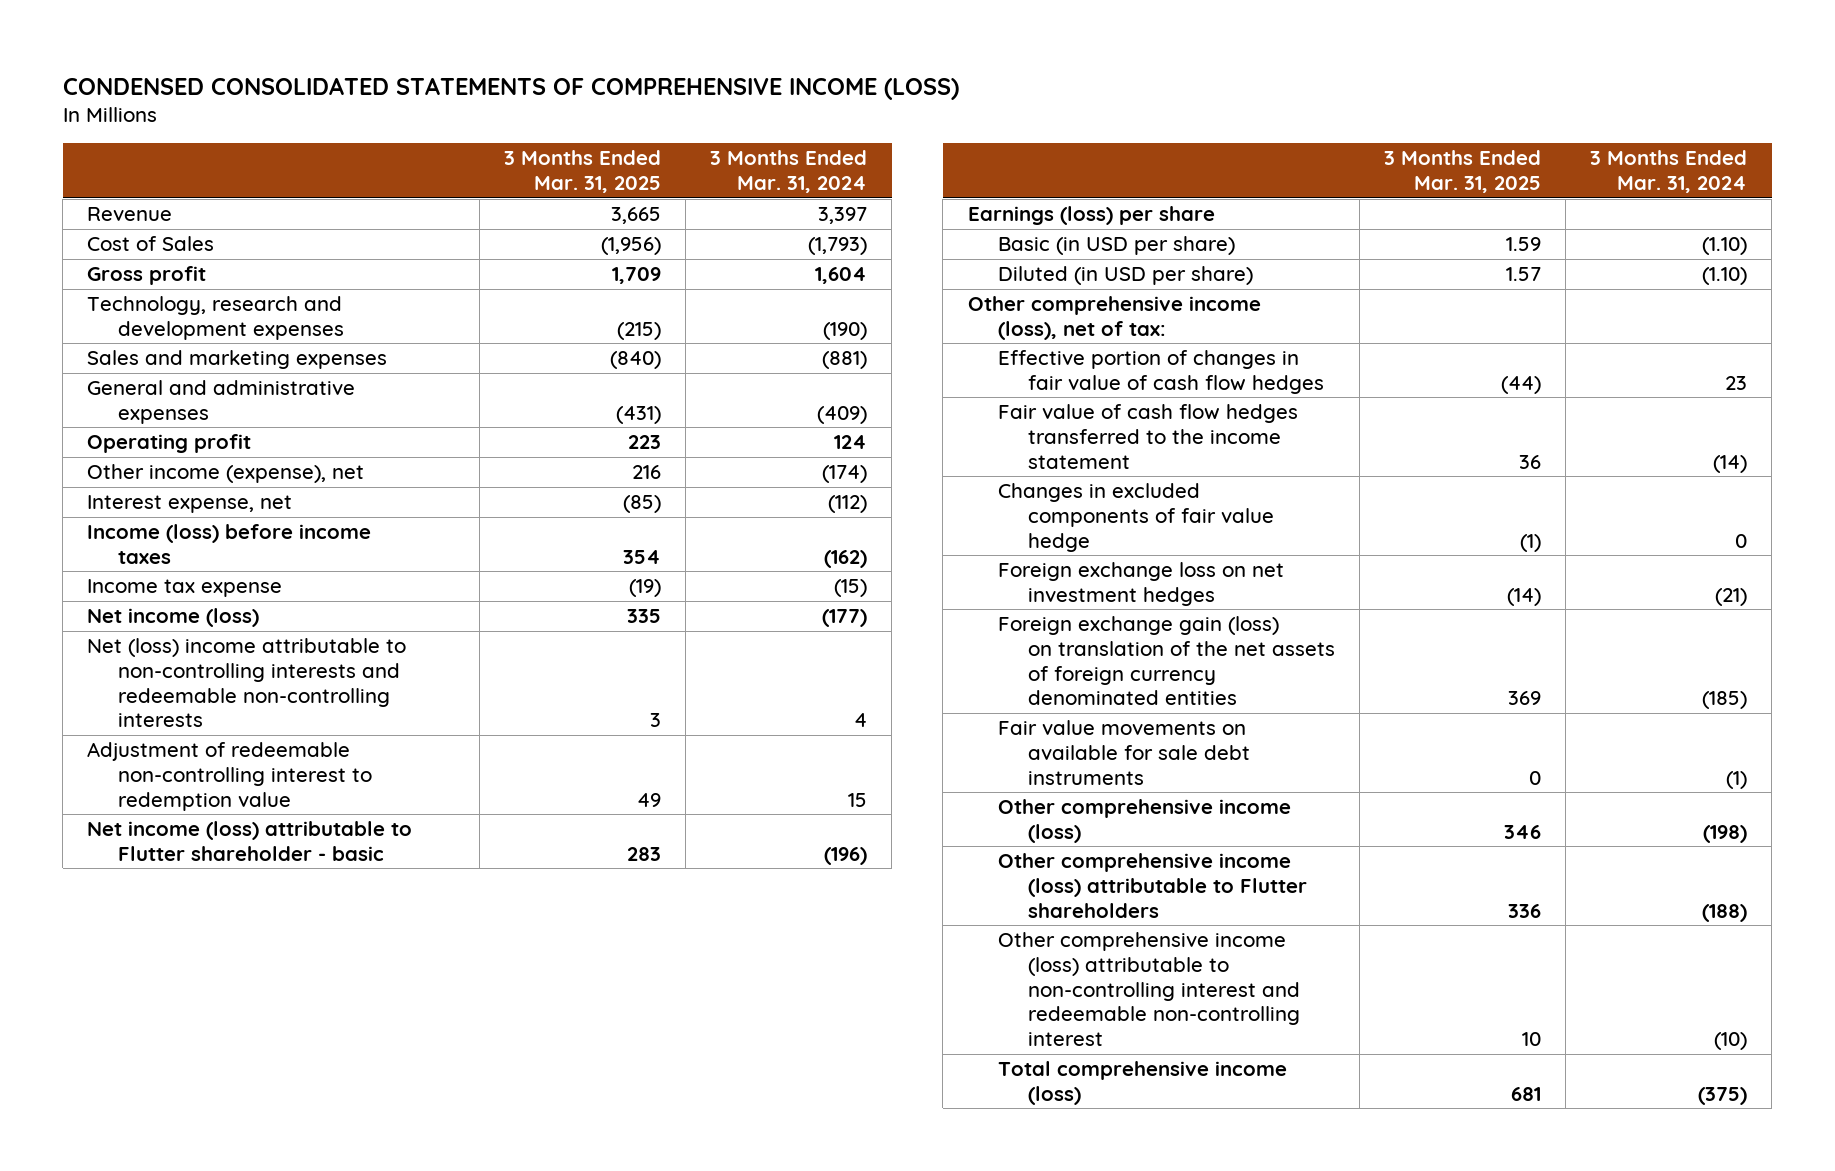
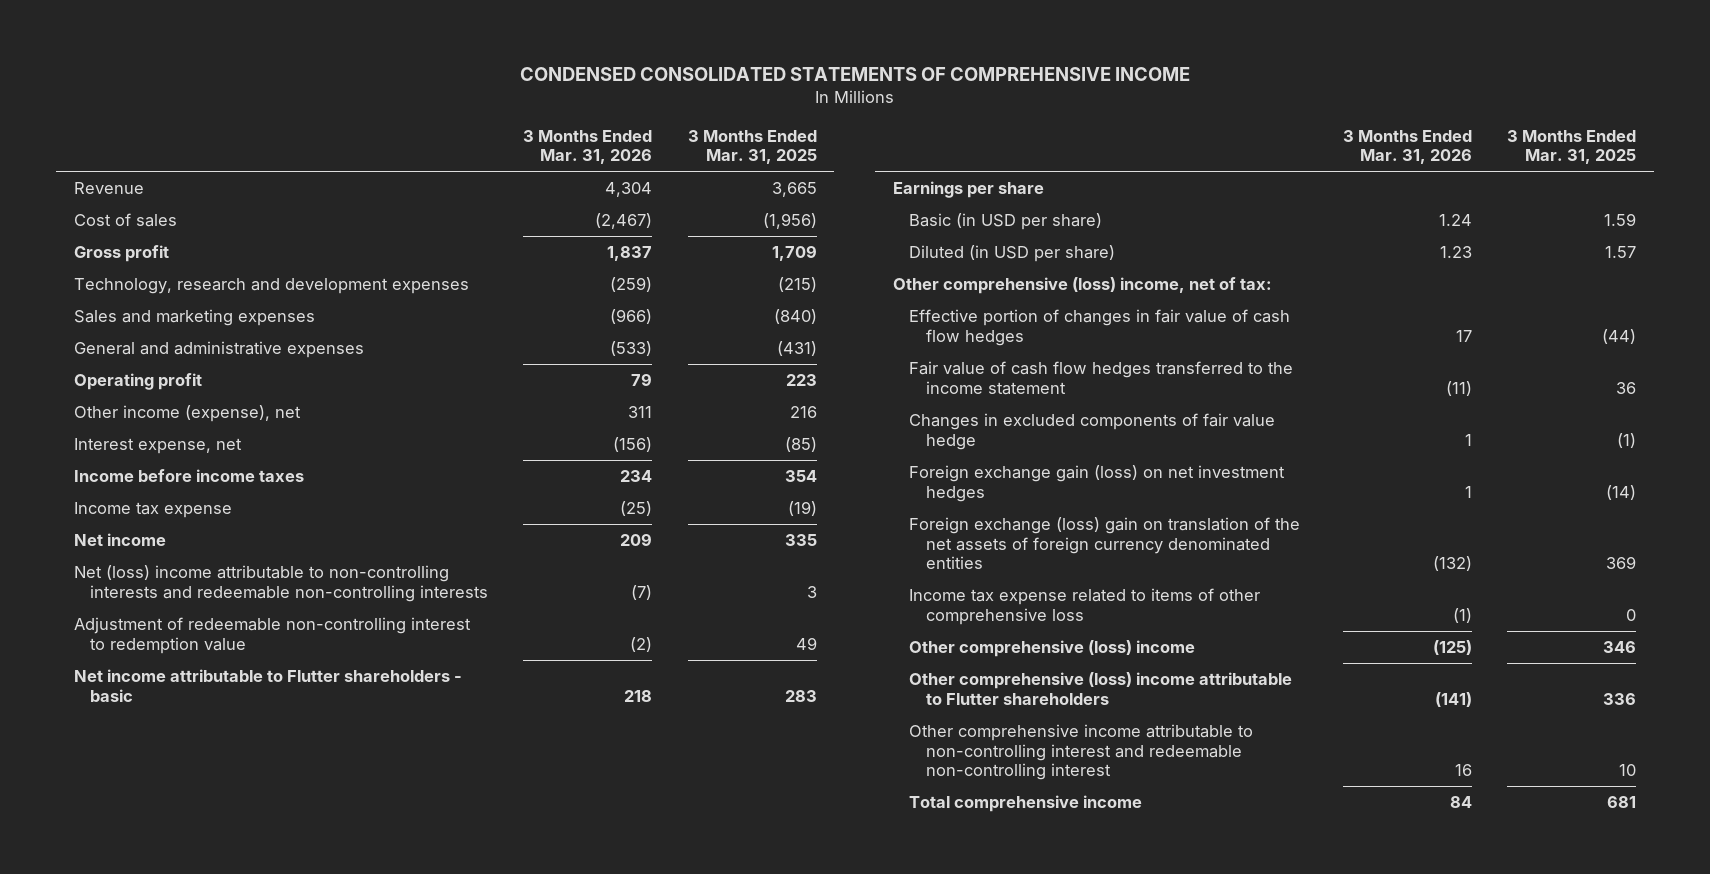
[62,76,959,100] CONDENSED CONSOLIDATED STATEMENTS OF COMPREHENSIVE INCOME (LOSS) -> [519,67,1190,82] CONDENSED CONSOLIDATED STATEMENTS OF COMPREHENSIVE INCOME
[709,150,867,193] 3 Months Ended Mar. 31, 2024 -> none
none -> [523,129,653,164] 3 Months Ended Mar. 31, 2026
[87,236,215,252] Cost of Sales -> [73,213,177,228] Cost of sales
[87,524,372,564] Income (loss) before income taxes -> [73,469,304,483] Income before income taxes
[87,608,260,628] Net income (loss) -> [73,533,166,547] Net income
[87,821,413,861] Net income (loss) attributable to Flutter shareholder - basic -> [73,669,462,702] Net income attributable to Flutter shareholders - basic
[967,206,1215,226] Earnings (loss) per share -> [892,181,1044,199] Earnings per share
[967,296,1261,340] Other comprehensive income (loss), net of tax: -> [892,277,1272,295] Other comprehensive (loss) income, net of tax:
[997,720,1251,785] Fair value movements on available for sale debt instruments -> none
[997,562,1284,606] Foreign exchange loss on net investment hedges -> [909,465,1286,502] Foreign exchange gain (loss) on net investment hedges
[997,616,1336,706] Foreign exchange gain (loss) on translation of the net assets of foreign currency denominated entities -> [909,517,1301,569] Foreign exchange (loss) gain on translation of the net assets of foreign currency denominated entities
none -> [909,588,1261,625] Income tax expense related to items of other comprehensive loss
[997,799,1291,843] Other comprehensive income (loss) -> [909,640,1196,658] Other comprehensive (loss) income
[997,853,1308,918] Other comprehensive income (loss) attributable to Flutter shareholders -> [909,672,1293,705] Other comprehensive (loss) income attributable to Flutter shareholders
[997,932,1301,1047] Other comprehensive income (loss) attributable to non-controlling interest and redeemable non-controlling interest -> [909,724,1254,780] Other comprehensive income attributable to non-controlling interest and redeemable non-controlling interest
[997,1061,1287,1105] Total comprehensive income (loss) -> [909,795,1143,813] Total comprehensive income

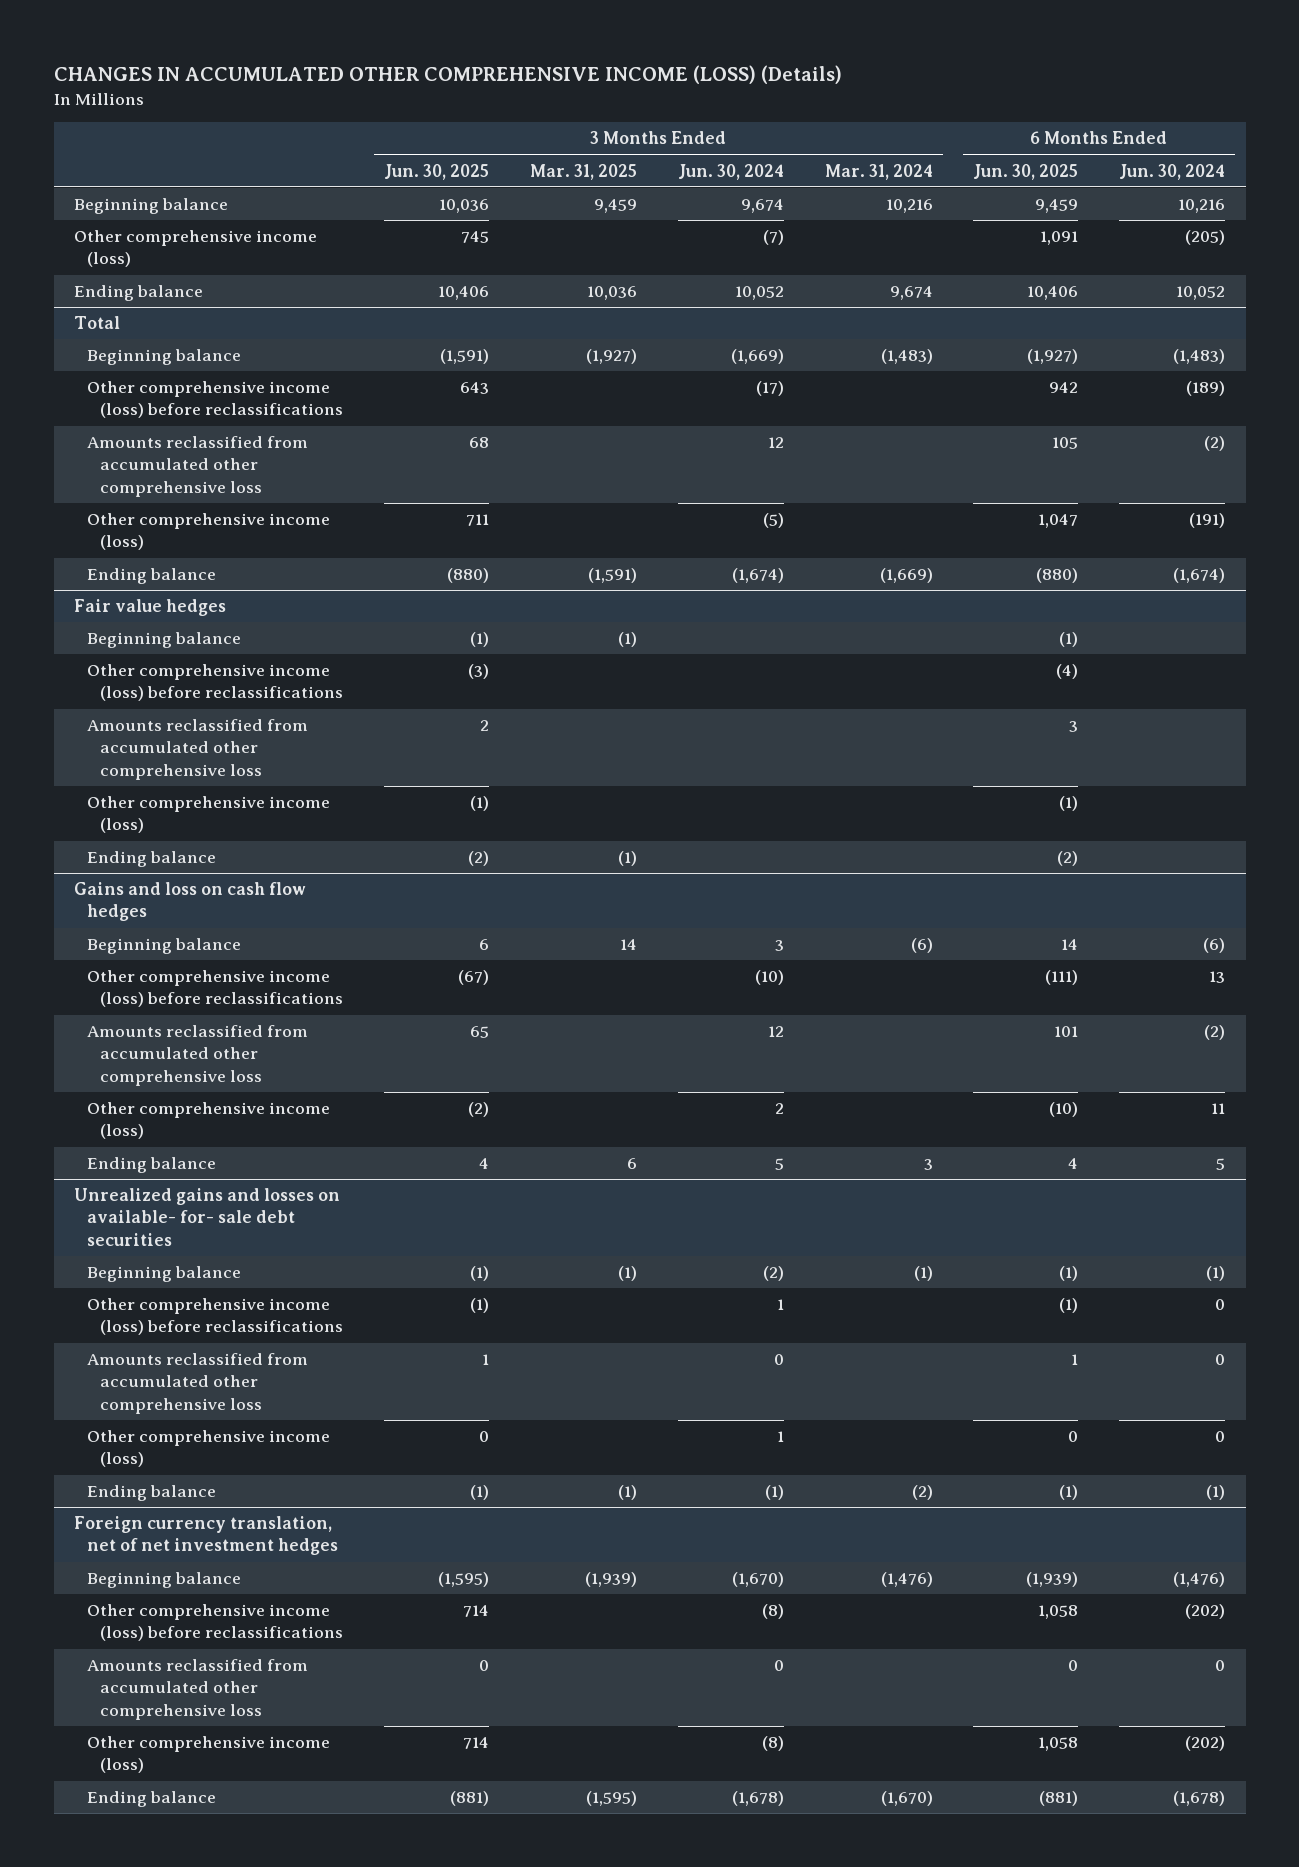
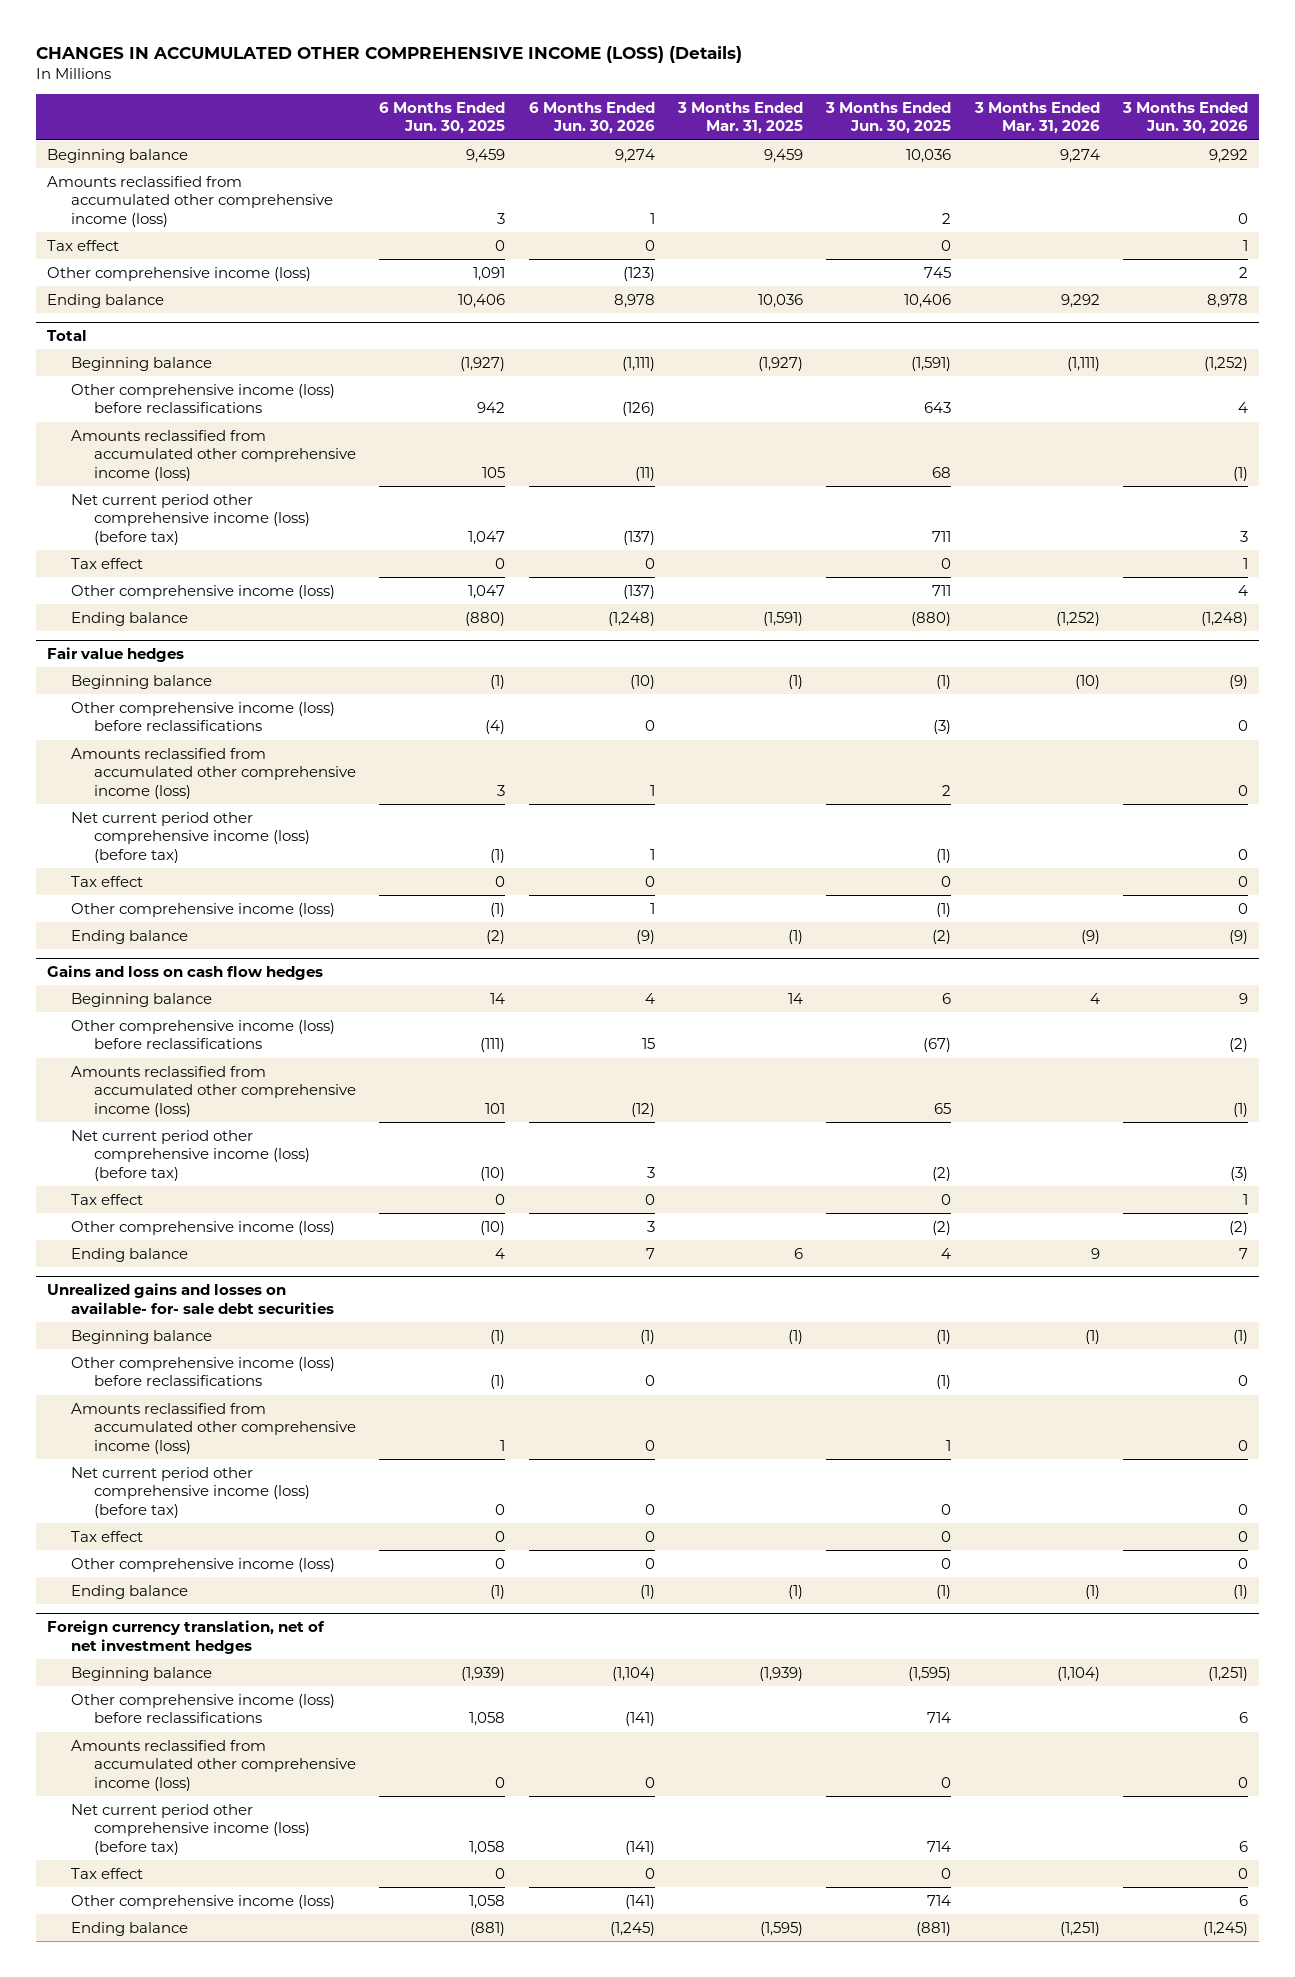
[677,163,784,180] Jun. 30, 2024 -> none
[824,163,933,180] Mar. 31, 2024 -> none
[1119,163,1226,180] Jun. 30, 2024 -> none
none -> [528,101,655,135] 6 Months Ended Jun. 30, 2026
none -> [973,101,1100,135] 3 Months Ended Mar. 31, 2026
none -> [1121,101,1248,135] 3 Months Ended Jun. 30, 2026
none -> [47,175,333,228] Amounts reclassified from accumulated other comprehensive income (loss)
none -> [47,239,120,251] Tax effect
[87,436,309,497] Amounts reclassified from accumulated other comprehensive loss -> [70,429,357,482] Amounts reclassified from accumulated other comprehensive income (loss)
none -> [70,493,311,546] Net current period other comprehensive income (loss) (before tax)
none -> [70,557,143,569] Tax effect
[87,719,309,780] Amounts reclassified from accumulated other comprehensive loss -> [70,747,357,800] Amounts reclassified from accumulated other comprehensive income (loss)
none -> [70,811,311,864] Net current period other comprehensive income (loss) (before tax)
none -> [70,875,143,887] Tax effect
[87,1025,309,1086] Amounts reclassified from accumulated other comprehensive loss -> [70,1065,357,1118] Amounts reclassified from accumulated other comprehensive income (loss)
none -> [70,1129,311,1182] Net current period other comprehensive income (loss) (before tax)
none -> [70,1193,143,1205] Tax effect
[87,1353,309,1414] Amounts reclassified from accumulated other comprehensive loss -> [70,1402,357,1455] Amounts reclassified from accumulated other comprehensive income (loss)
none -> [70,1466,311,1519] Net current period other comprehensive income (loss) (before tax)
none -> [70,1530,143,1542] Tax effect
[87,1659,309,1720] Amounts reclassified from accumulated other comprehensive loss -> [70,1739,357,1792] Amounts reclassified from accumulated other comprehensive income (loss)
none -> [70,1803,311,1856] Net current period other comprehensive income (loss) (before tax)
none -> [70,1867,143,1879] Tax effect

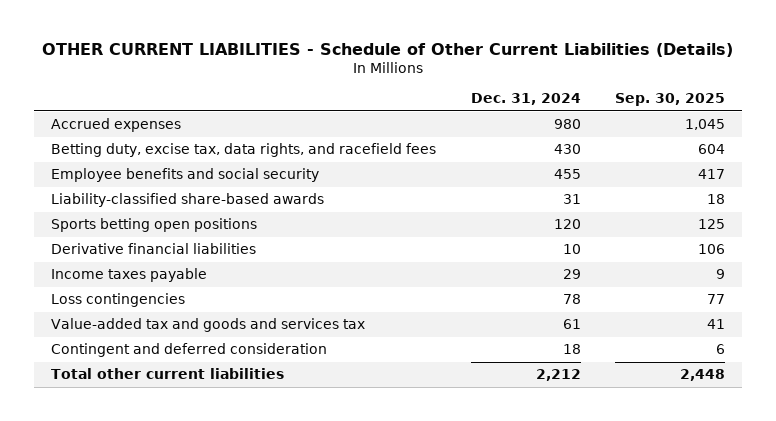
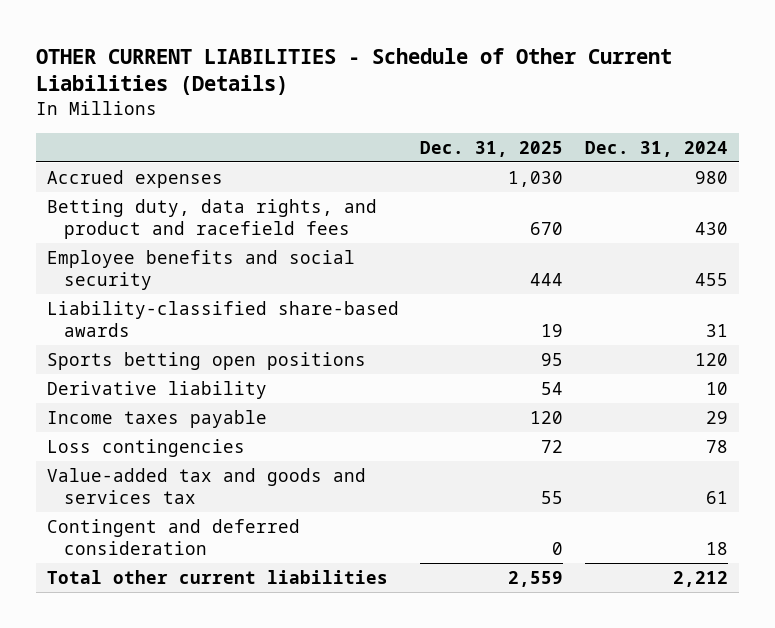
[615,93,726,107] Sep. 30, 2025 -> none
none -> [420,140,564,157] Dec. 31, 2025
[51,143,437,158] Betting duty, excise tax, data rights, and racefield fees -> [47,198,378,240] Betting duty, data rights, and product and racefield fees
[51,243,257,255] Derivative financial liabilities -> [47,380,268,399] Derivative liability

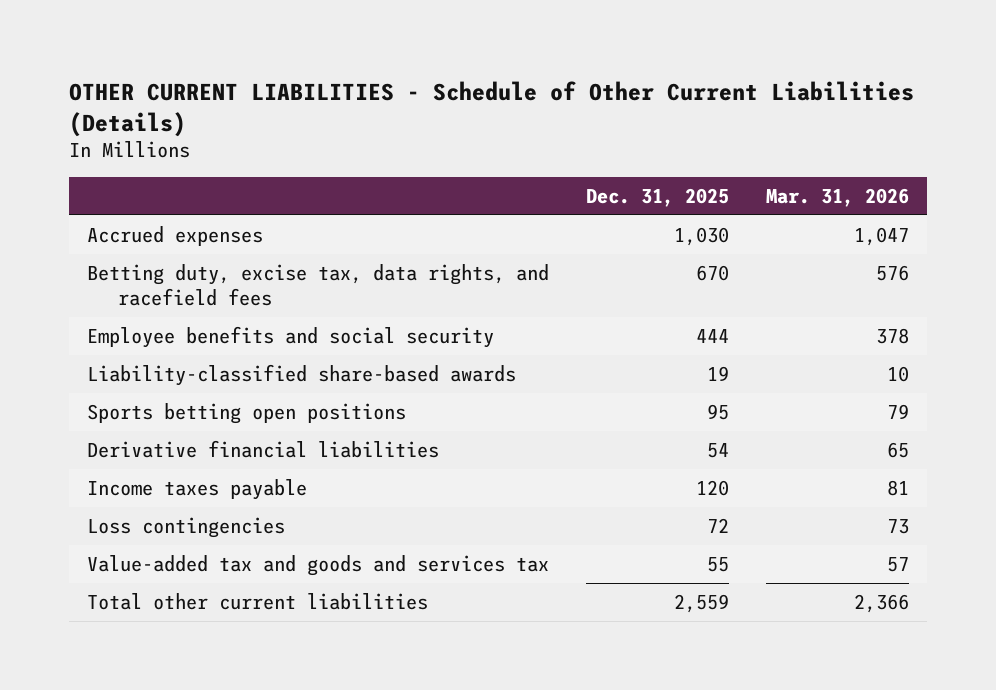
[584,140,728,157] Dec. 31, 2024 -> none
none -> [765,187,909,207] Mar. 31, 2026
[47,198,378,240] Betting duty, data rights, and product and racefield fees -> [87,263,550,307] Betting duty, excise tax, data rights, and racefield fees
[47,380,268,399] Derivative liability -> [87,439,440,458] Derivative financial liabilities
[47,518,301,556] Contingent and deferred consideration -> none

